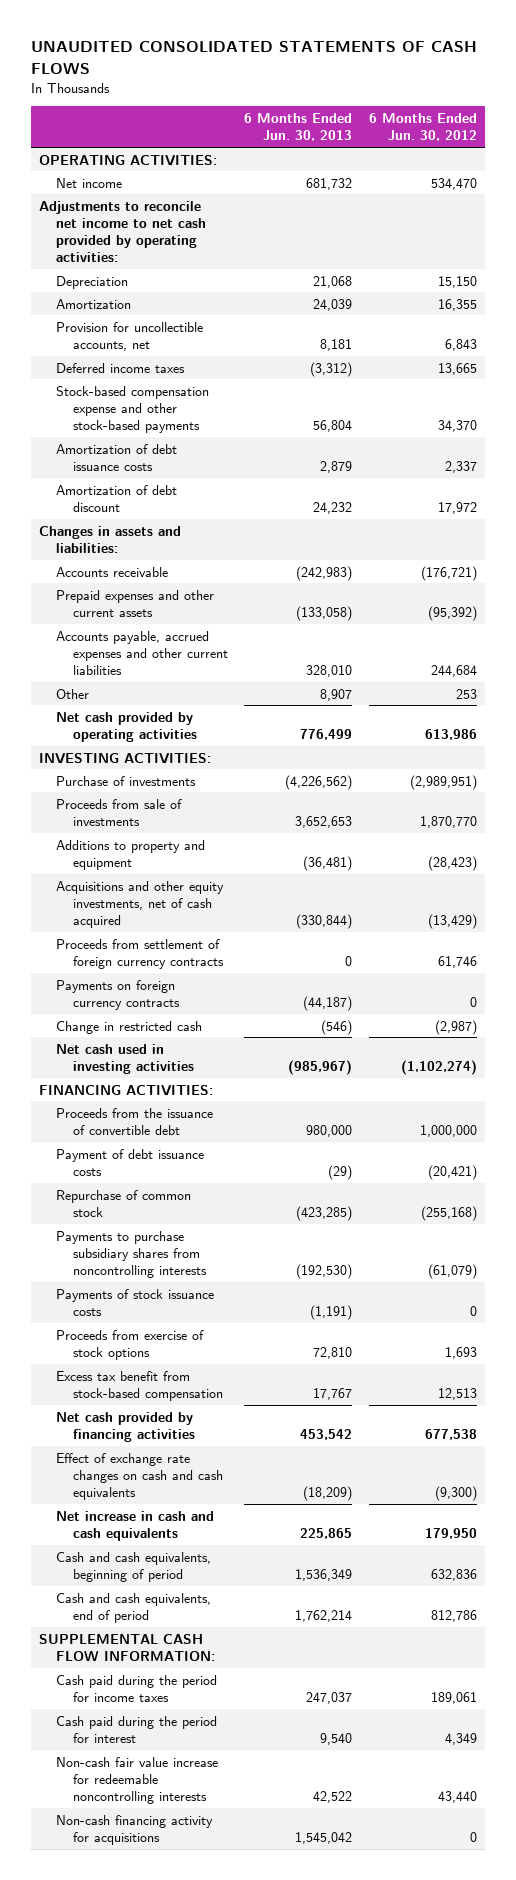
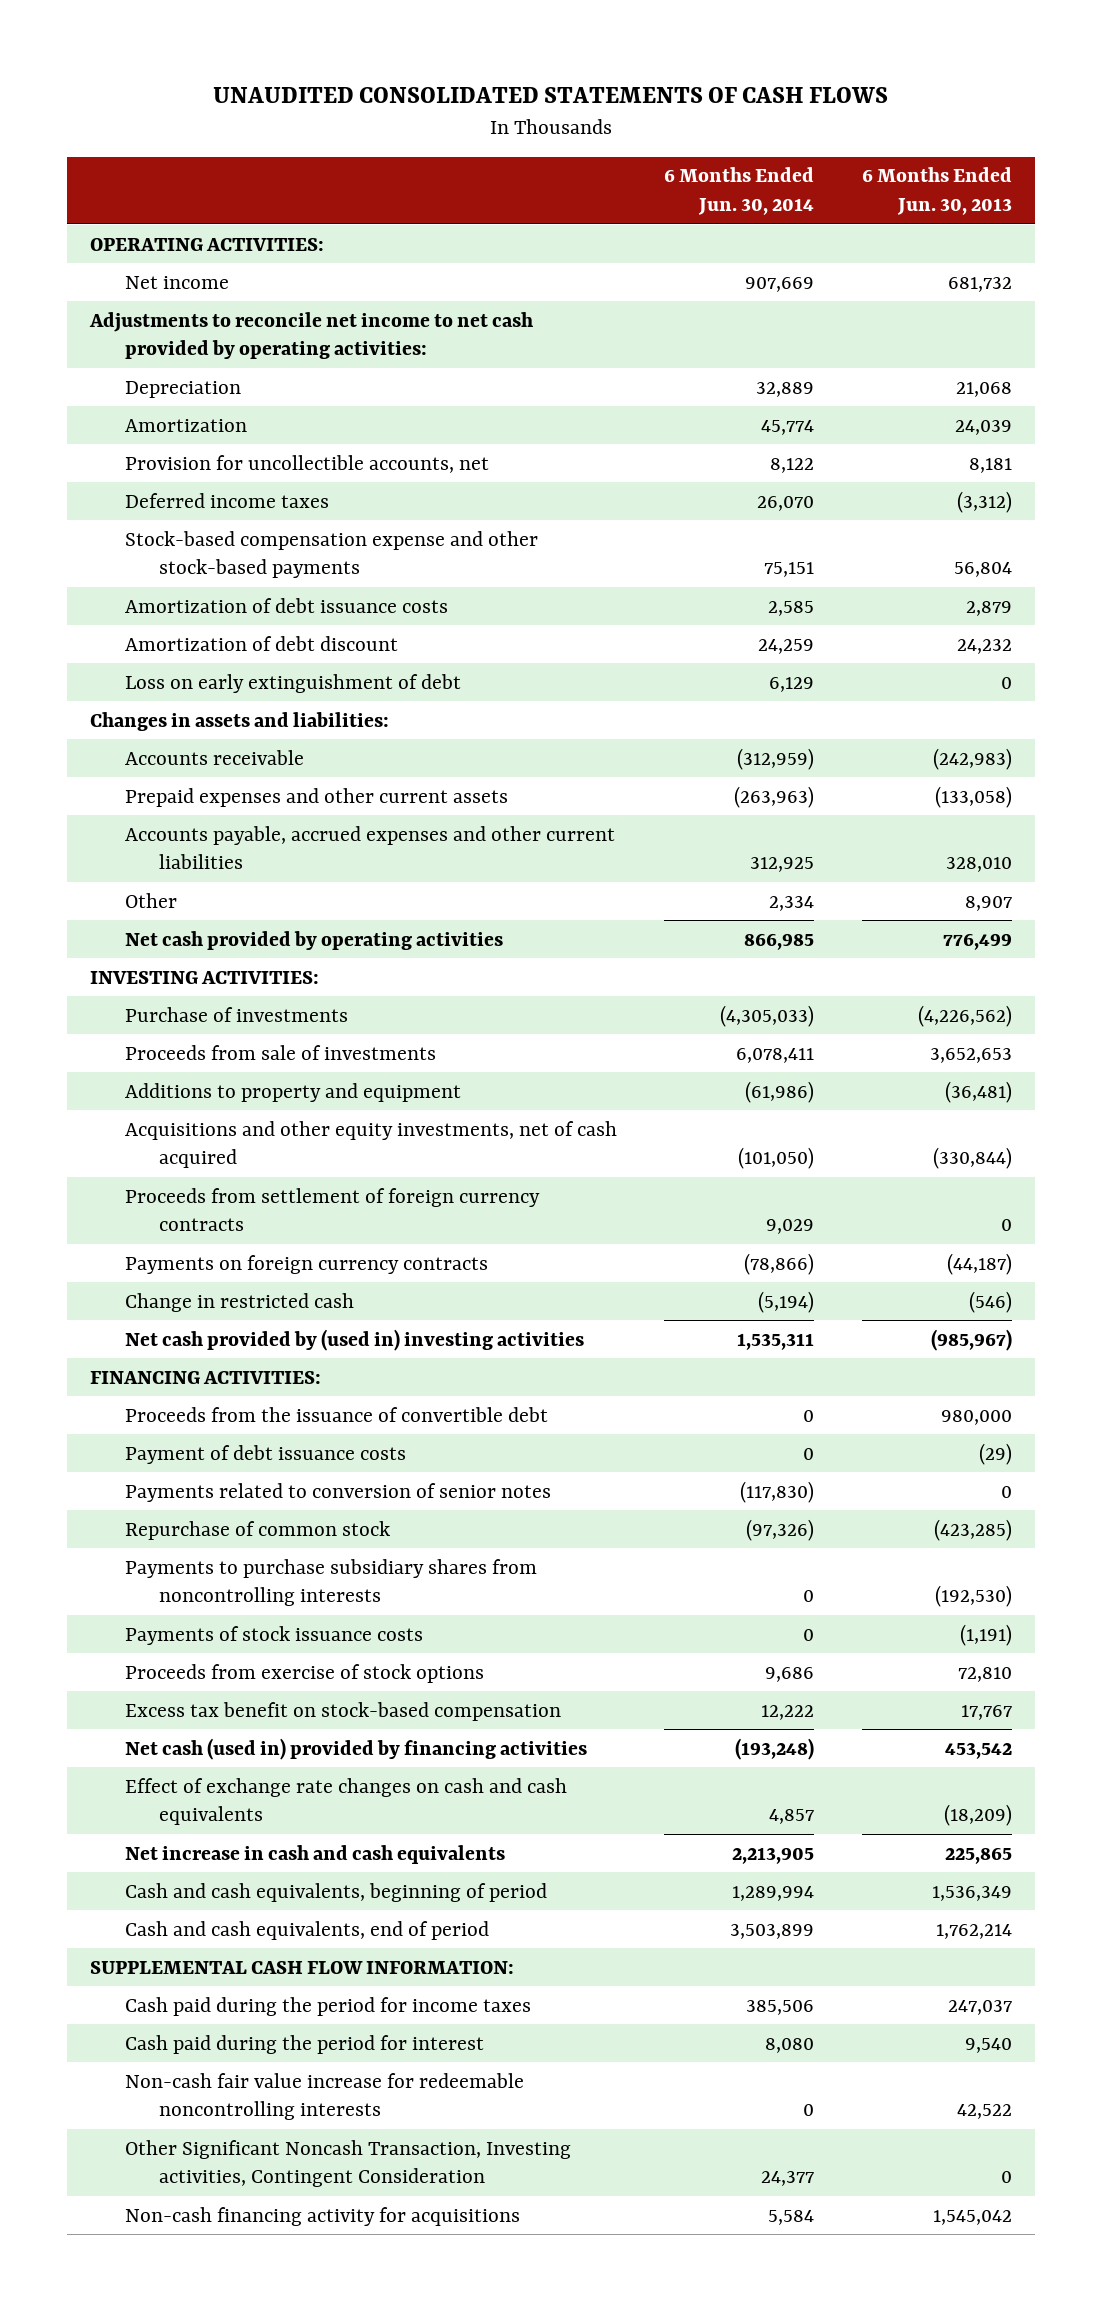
[368,112,477,142] 6 Months Ended Jun. 30, 2012 -> none
none -> [664,167,815,216] 6 Months Ended Jun. 30, 2014
none -> [124,673,461,693] Loss on early extinguishment of debt
[56,1043,194,1074] Net cash used in investing activities -> [124,1328,584,1351] Net cash provided by (used in) investing activities
none -> [124,1482,551,1502] Payments related to conversion of senior notes
[56,1370,223,1401] Excess tax benefit from stock-based compensation -> [124,1701,561,1721] Excess tax benefit on stock-based compensation
[56,1411,195,1442] Net cash provided by financing activities -> [124,1737,587,1760] Net cash (used in) provided by financing activities
none -> [124,2139,571,2188] Other Significant Noncash Transaction, Investing activities, Contingent Consideration

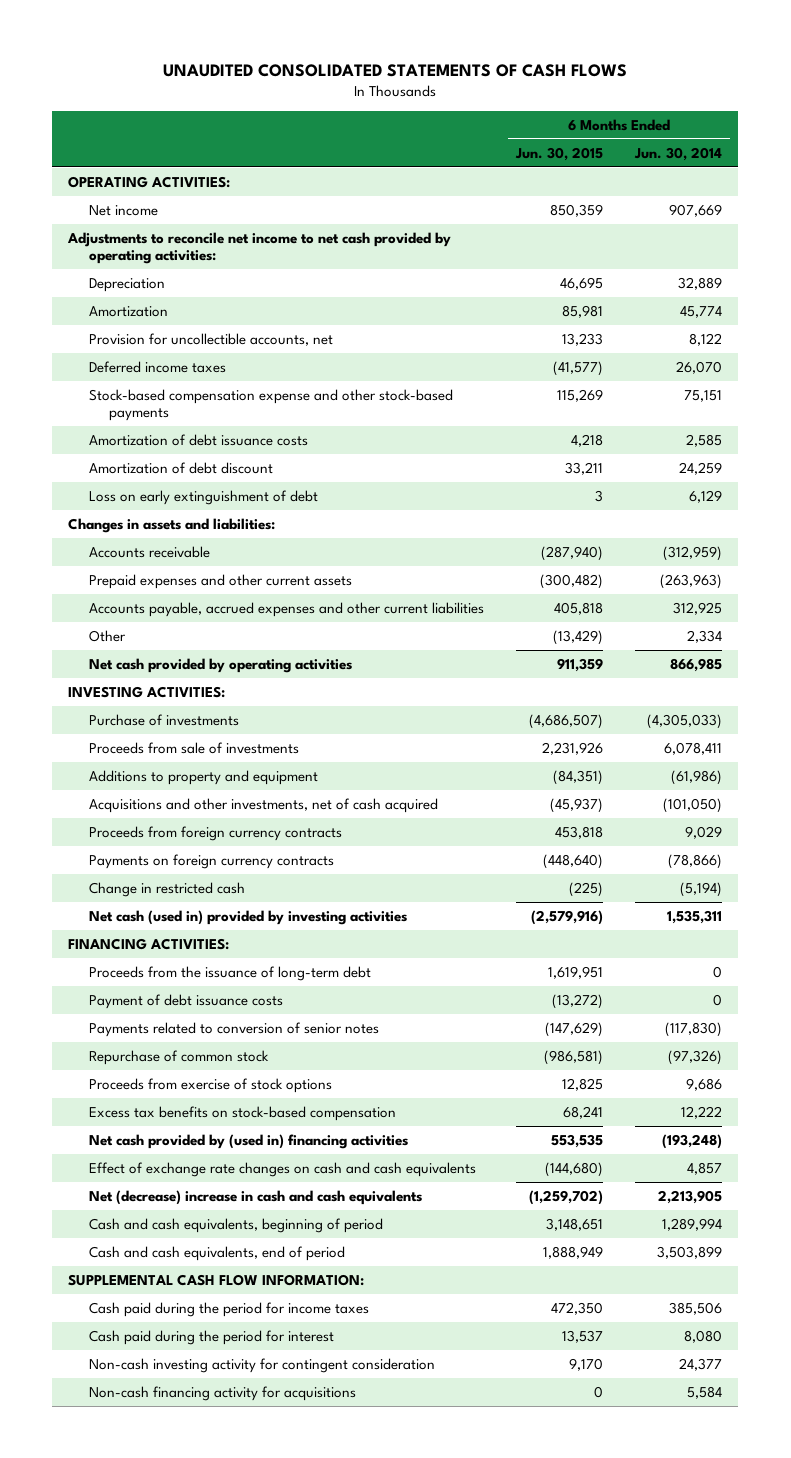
[861,167,1012,216] 6 Months Ended Jun. 30, 2013 -> none
none -> [514,146,603,161] Jun. 30, 2015
[124,1120,617,1169] Acquisitions and other equity investments, net of cash acquired -> [88,797,438,813] Acquisitions and other investments, net of cash acquired
[124,1187,540,1232] Proceeds from settlement of foreign currency contracts -> [88,825,342,841] Proceeds from foreign currency contracts
[124,1328,584,1351] Net cash provided by (used in) investing activities -> [88,909,407,925] Net cash (used in) provided by investing activities
[124,1406,548,1422] Proceeds from the issuance of convertible debt -> [88,965,371,981] Proceeds from the issuance of long-term debt
[124,1558,537,1607] Payments to purchase subsidiary shares from noncontrolling interests -> none
[124,1625,423,1645] Payments of stock issuance costs -> none
[124,1701,561,1721] Excess tax benefit on stock-based compensation -> [88,1105,396,1121] Excess tax benefits on stock-based compensation
[124,1737,587,1760] Net cash (used in) provided by financing activities -> [88,1133,408,1149] Net cash provided by (used in) financing activities
[124,1844,505,1864] Net increase in cash and cash equivalents -> [88,1189,422,1205] Net (decrease) increase in cash and cash equivalents
[124,2072,524,2121] Non-cash fair value increase for redeemable noncontrolling interests -> none
[124,2139,571,2188] Other Significant Noncash Transaction, Investing activities, Contingent Consideration -> [88,1357,435,1373] Non-cash investing activity for contingent consideration

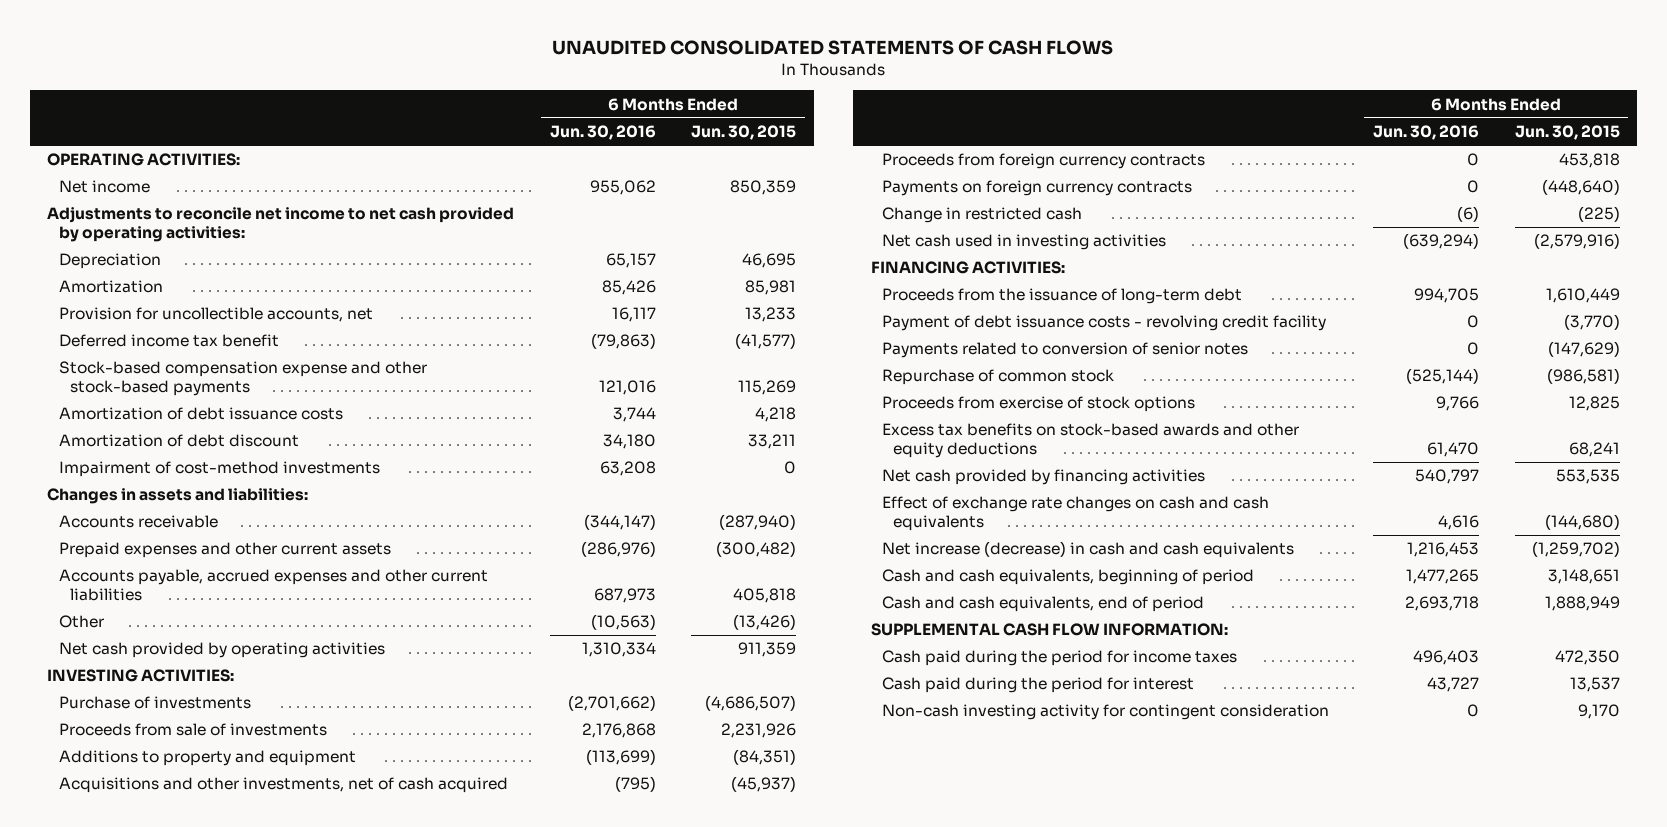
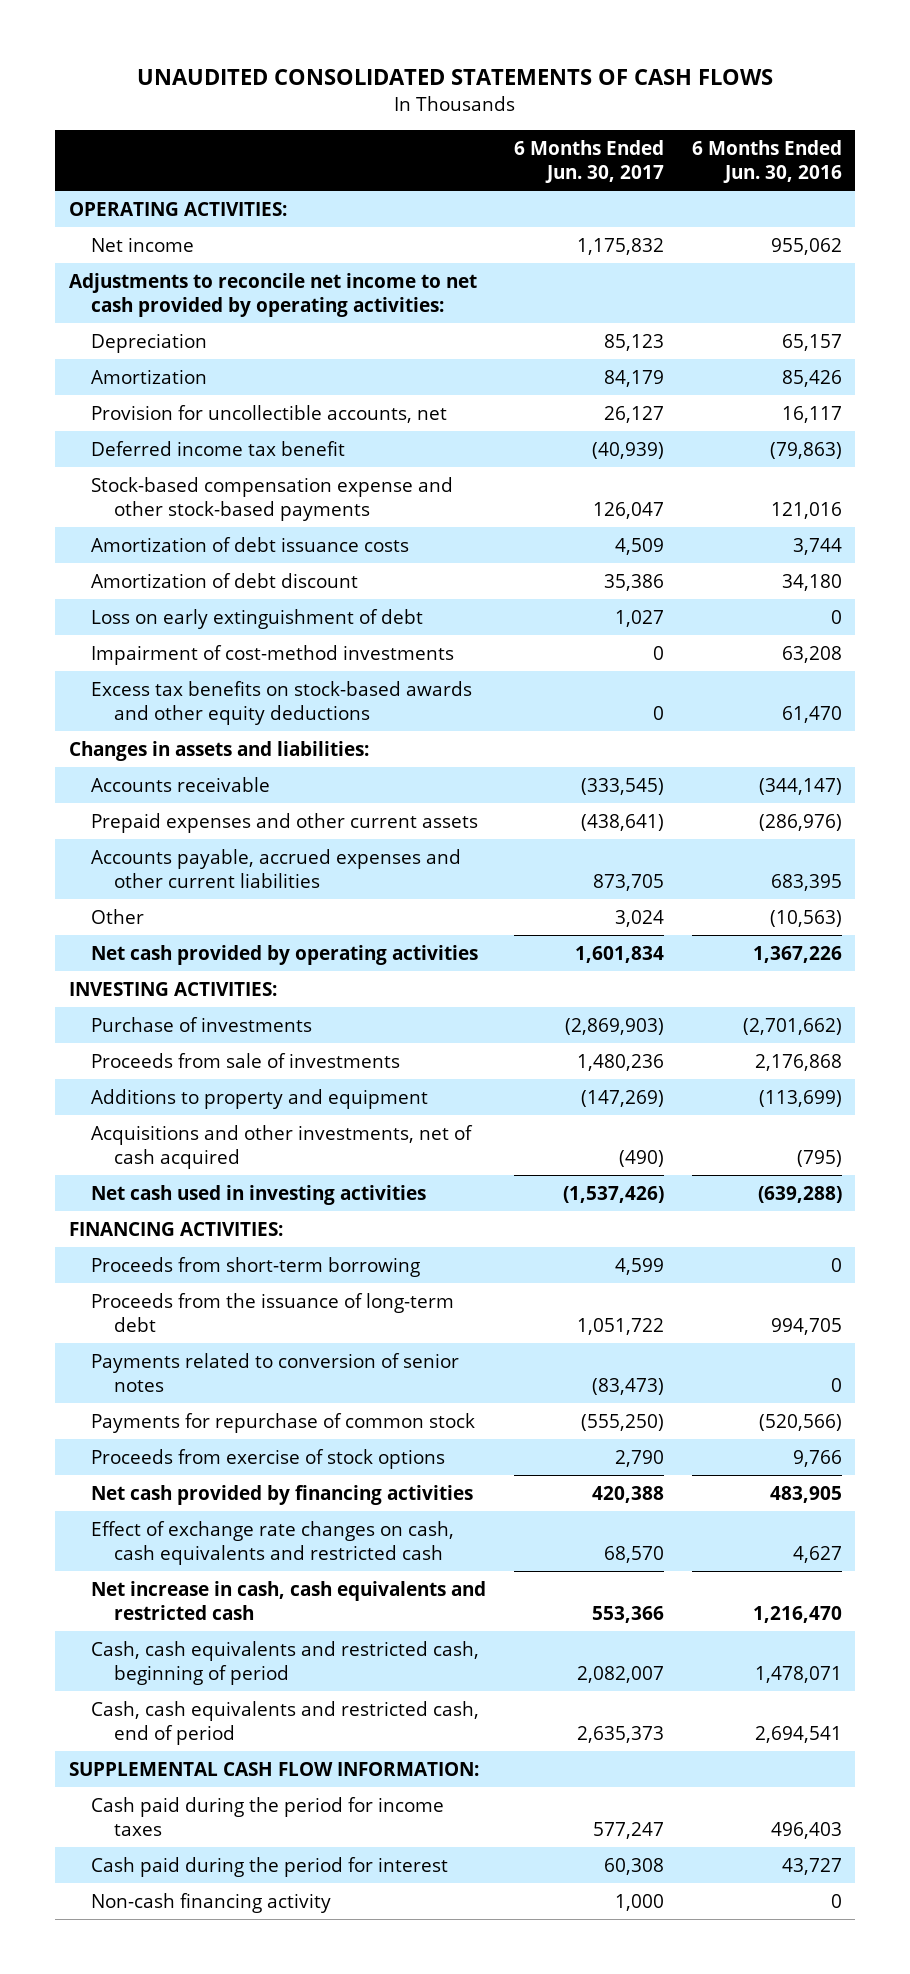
[691,124,797,140] Jun. 30, 2015 -> none
none -> [513,139,664,183] 6 Months Ended Jun. 30, 2017
none -> [91,608,424,629] Loss on early extinguishment of debt
[881,423,1299,458] Excess tax benefits on stock-based awards and other equity deductions -> [91,680,473,726] Excess tax benefits on stock-based awards and other equity deductions
[593,587,656,603] 687,973 -> [770,874,842,892] 683,395
[581,642,656,658] 1,310,334 -> [752,945,842,963] 1,367,226
[881,153,1205,170] Proceeds from foreign currency contracts -> none
[881,180,1192,197] Payments on foreign currency contracts -> none
[881,207,1082,224] Change in restricted cash -> none
[1403,233,1480,250] (639,294) -> [757,1185,842,1203] (639,288)
none -> [91,1256,421,1277] Proceeds from short-term borrowing
[881,315,1326,332] Payment of debt issuance costs - revolving credit facility -> none
[881,369,1114,386] Repurchase of common stock -> [91,1412,476,1433] Payments for repurchase of common stock
[1406,368,1480,385] (525,144) -> [758,1413,842,1431] (520,566)
[1415,469,1480,485] 540,797 -> [769,1485,842,1503] 483,905
[881,496,1269,531] Effect of exchange rate changes on cash and cash equivalents -> [91,1520,455,1566] Effect of exchange rate changes on cash, cash equivalents and restricted cash
[1438,514,1480,530] 4,616 -> [792,1546,842,1564] 4,627
[881,541,1294,559] Net increase (decrease) in cash and cash equivalents -> [91,1580,487,1621] Net increase in cash, cash equivalents and restricted cash
[1407,542,1480,558] 1,216,453 -> [752,1606,842,1624] 1,216,470
[881,569,1254,586] Cash and cash equivalents, beginning of period -> [91,1640,480,1686] Cash, cash equivalents and restricted cash, beginning of period
[1406,569,1480,585] 1,477,265 -> [754,1666,842,1684] 1,478,071
[881,596,1204,613] Cash and cash equivalents, end of period -> [91,1700,480,1746] Cash, cash equivalents and restricted cash, end of period
[1405,596,1480,612] 2,693,718 -> [754,1726,842,1744] 2,694,541
[881,704,1329,721] Non-cash investing activity for contingent consideration -> none
none -> [91,1892,332,1913] Non-cash financing activity

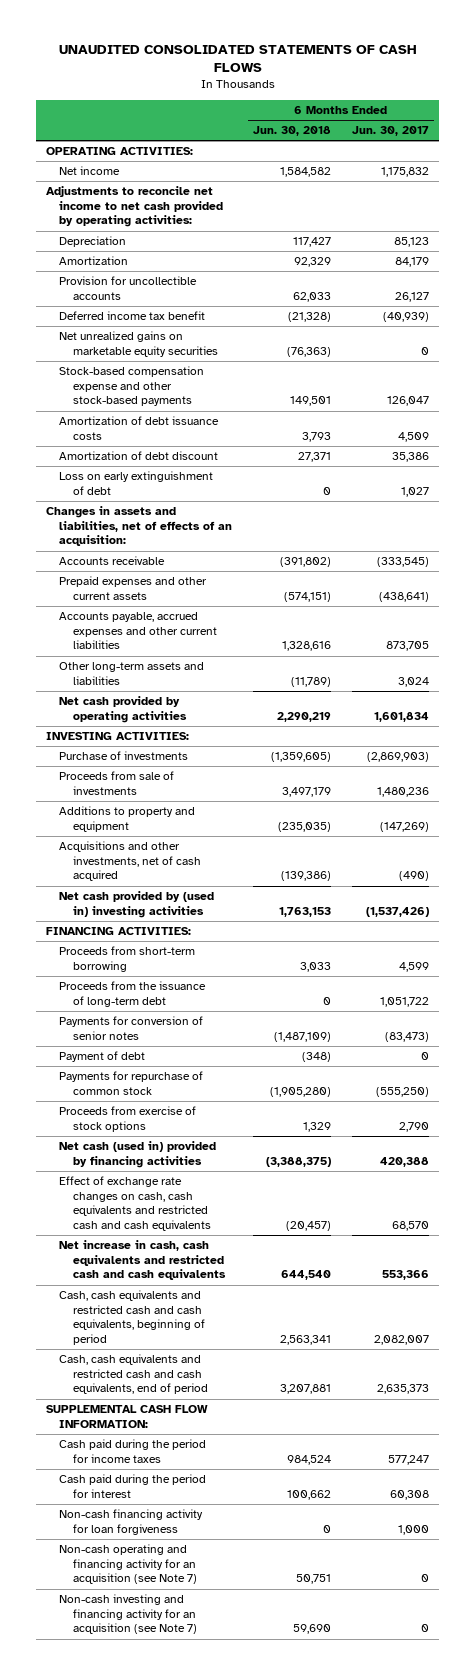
[691,139,842,183] 6 Months Ended Jun. 30, 2016 -> none
none -> [253,126,332,137] Jun. 30, 2018
[91,404,448,423] Provision for uncollectible accounts, net -> [59,276,198,300] Provision for uncollectible accounts
none -> [59,331,218,357] Net unrealized gains on marketable equity securities
[91,644,455,665] Impairment of cost-method investments -> none
[91,680,473,726] Excess tax benefits on stock-based awards and other equity deductions -> none
[68,740,369,761] Changes in assets and liabilities: -> [46,506,233,547] Changes in assets and liabilities, net of effects of an acquisition:
[91,908,145,924] Other -> [59,662,205,685] Other long-term assets and liabilities
[91,1184,427,1205] Net cash used in investing activities -> [59,891,215,918] Net cash provided by (used in) investing activities
[91,1352,460,1393] Payments related to conversion of senior notes -> [59,1016,204,1040] Payments for conversion of senior notes
none -> [59,1051,146,1063] Payment of debt
[91,1484,474,1505] Net cash provided by financing activities -> [59,1141,217,1168] Net cash (used in) provided by financing activities
[91,1520,455,1566] Effect of exchange rate changes on cash, cash equivalents and restricted cash -> [59,1176,211,1232] Effect of exchange rate changes on cash, cash equivalents and restricted cash and cash equivalents
[91,1580,487,1621] Net increase in cash, cash equivalents and restricted cash -> [59,1240,226,1281] Net increase in cash, cash equivalents and restricted cash and cash equivalents
[91,1640,480,1686] Cash, cash equivalents and restricted cash, beginning of period -> [59,1290,205,1346] Cash, cash equivalents and restricted cash and cash equivalents, beginning of period
[91,1700,480,1746] Cash, cash equivalents and restricted cash, end of period -> [59,1354,208,1395] Cash, cash equivalents and restricted cash and cash equivalents, end of period
[91,1892,332,1913] Non-cash financing activity -> [59,1509,204,1535] Non-cash financing activity for loan forgiveness
none -> [59,1544,197,1585] Non-cash operating and financing activity for an acquisition (see Note 7)
none -> [59,1594,197,1635] Non-cash investing and financing activity for an acquisition (see Note 7)

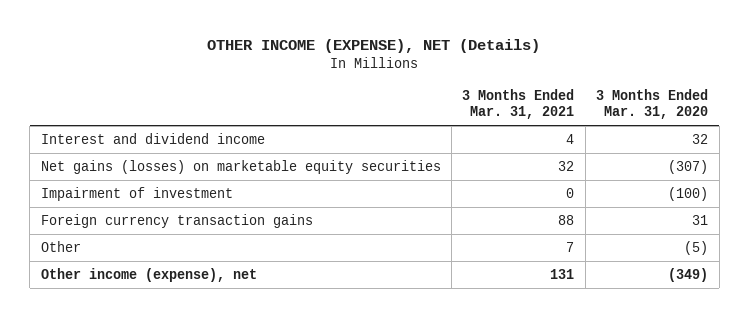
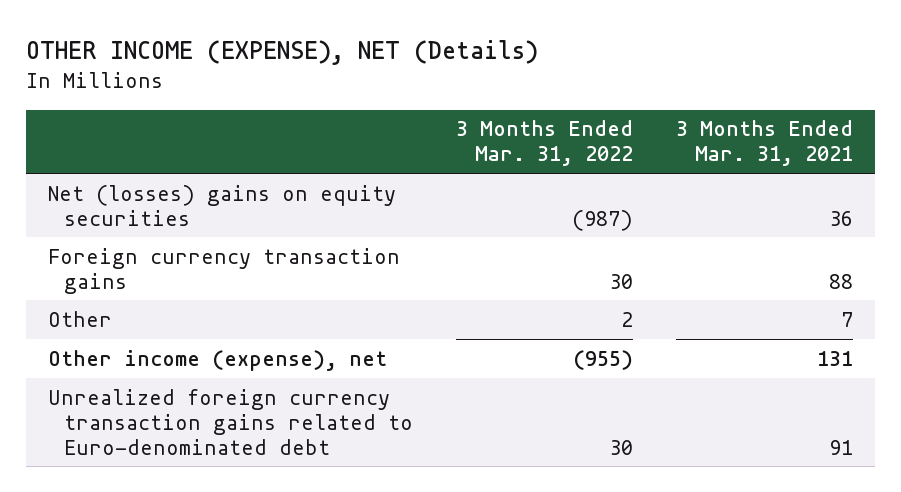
[596,88,709,119] 3 Months Ended Mar. 31, 2020 -> none
none -> [455,120,633,167] 3 Months Ended Mar. 31, 2022
[40,132,265,144] Interest and dividend income -> none
[40,186,233,201] Impairment of investment -> none
[40,159,441,174] Net gains (losses) on marketable equity securities -> [47,184,396,226] Net (losses) gains on equity securities
[558,160,575,171] 32 -> [829,210,854,226] 36
none -> [47,388,413,455] Unrealized foreign currency transaction gains related to Euro-denominated debt

